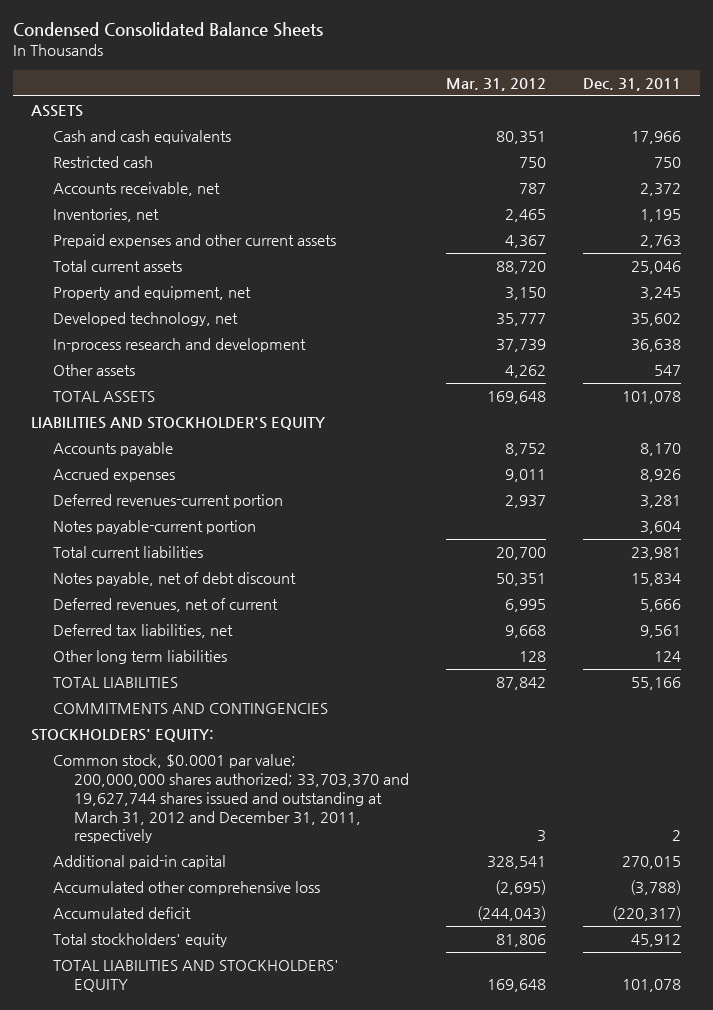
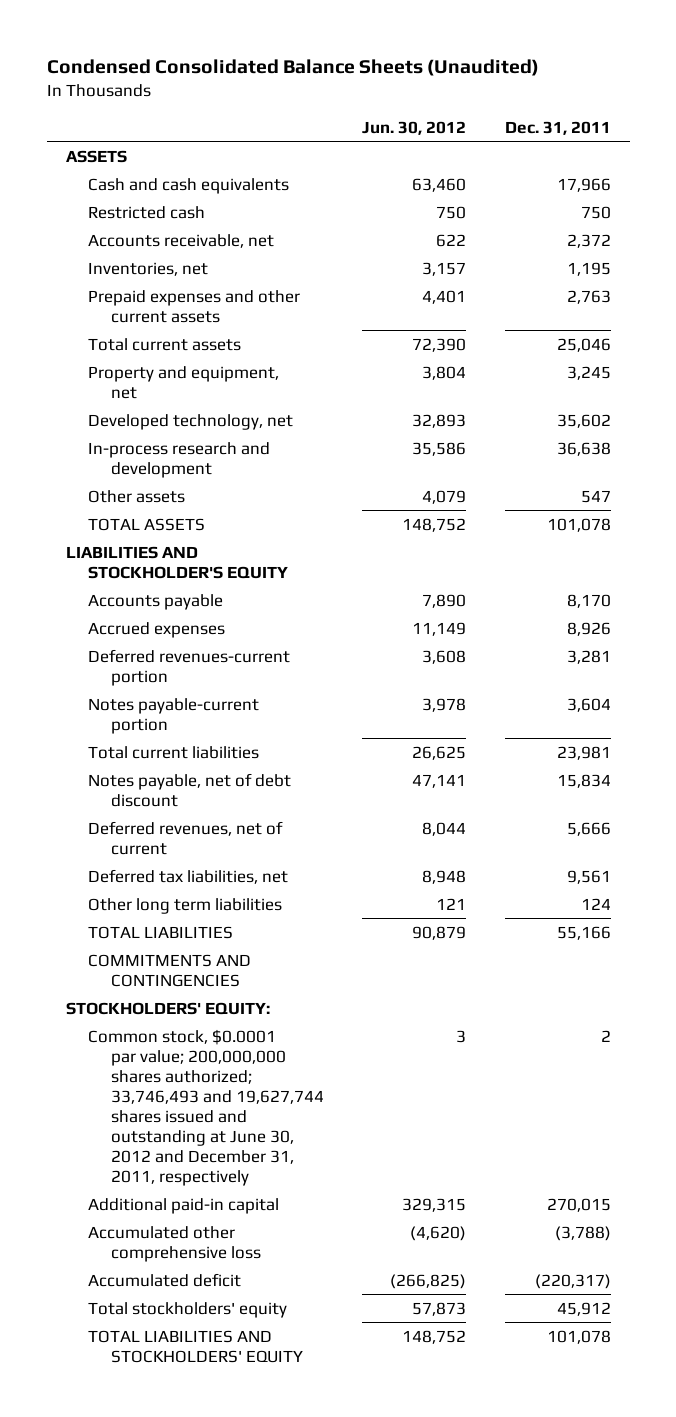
[12,22,323,38] Condensed Consolidated Balance Sheets -> [46,59,539,77] Condensed Consolidated Balance Sheets (Unaudited)
[446,77,547,91] Mar. 31, 2012 -> none
none -> [362,120,467,135] Jun. 30, 2012
[52,754,409,844] Common stock, $0.0001 par value; 200,000,000 shares authorized; 33,703,370 and 19,627,744 shares issued and outstanding at March 31, 2012 and December 31, 2011, respectively -> [88,1028,324,1186] Common stock, $0.0001 par value; 200,000,000 shares authorized; 33,746,493 and 19,627,744 shares issued and outstanding at June 30, 2012 and December 31, 2011, respectively

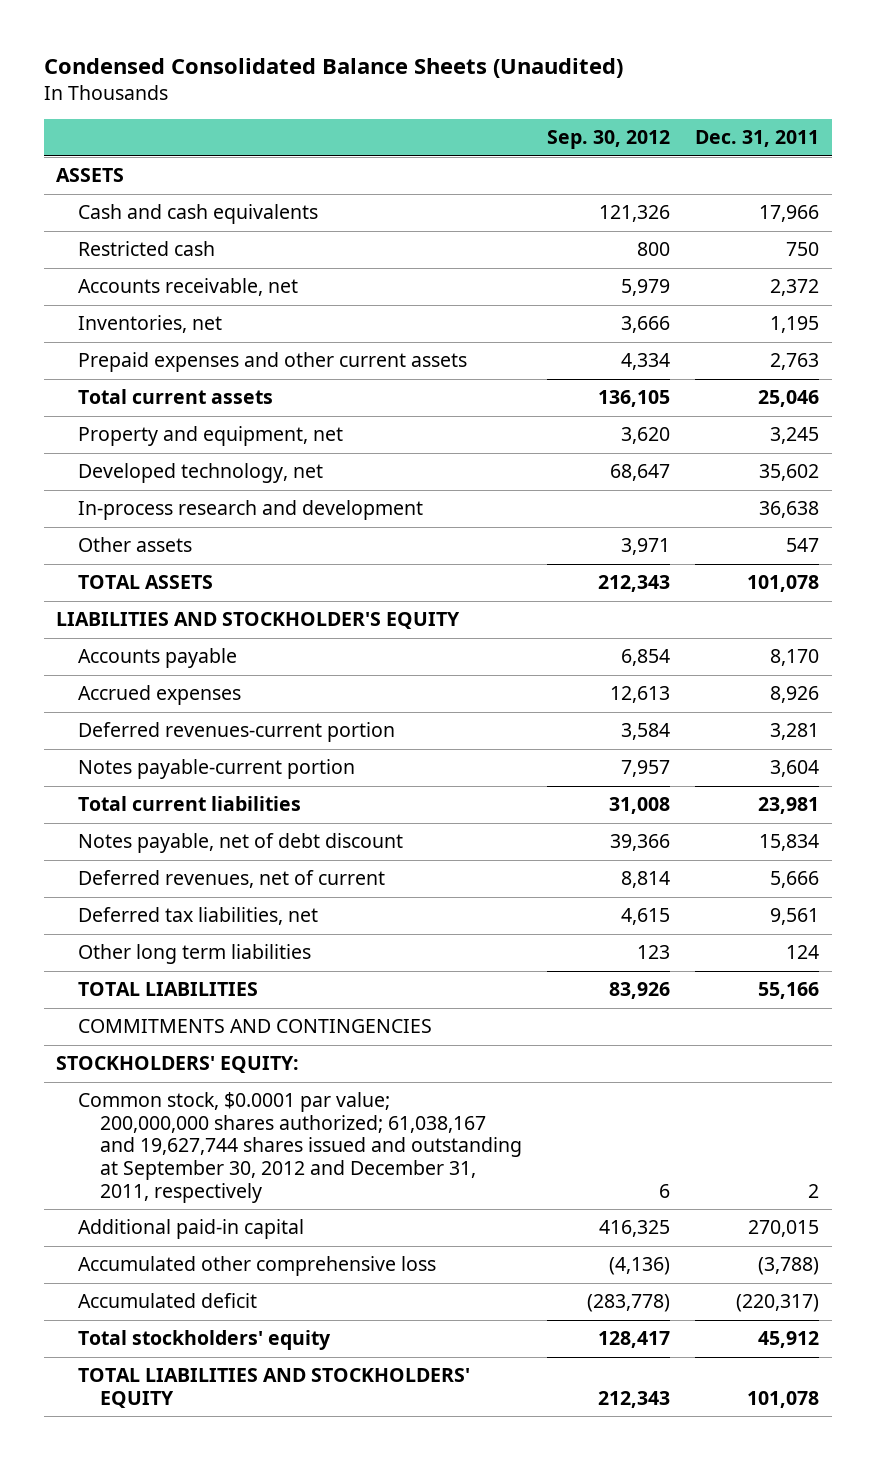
[362,120,467,135] Jun. 30, 2012 -> none
none -> [547,130,671,150] Sep. 30, 2012
[88,1028,324,1186] Common stock, $0.0001 par value; 200,000,000 shares authorized; 33,746,493 and 19,627,744 shares issued and outstanding at June 30, 2012 and December 31, 2011, respectively -> [78,1092,522,1203] Common stock, $0.0001 par value; 200,000,000 shares authorized; 61,038,167 and 19,627,744 shares issued and outstanding at September 30, 2012 and December 31, 2011, respectively

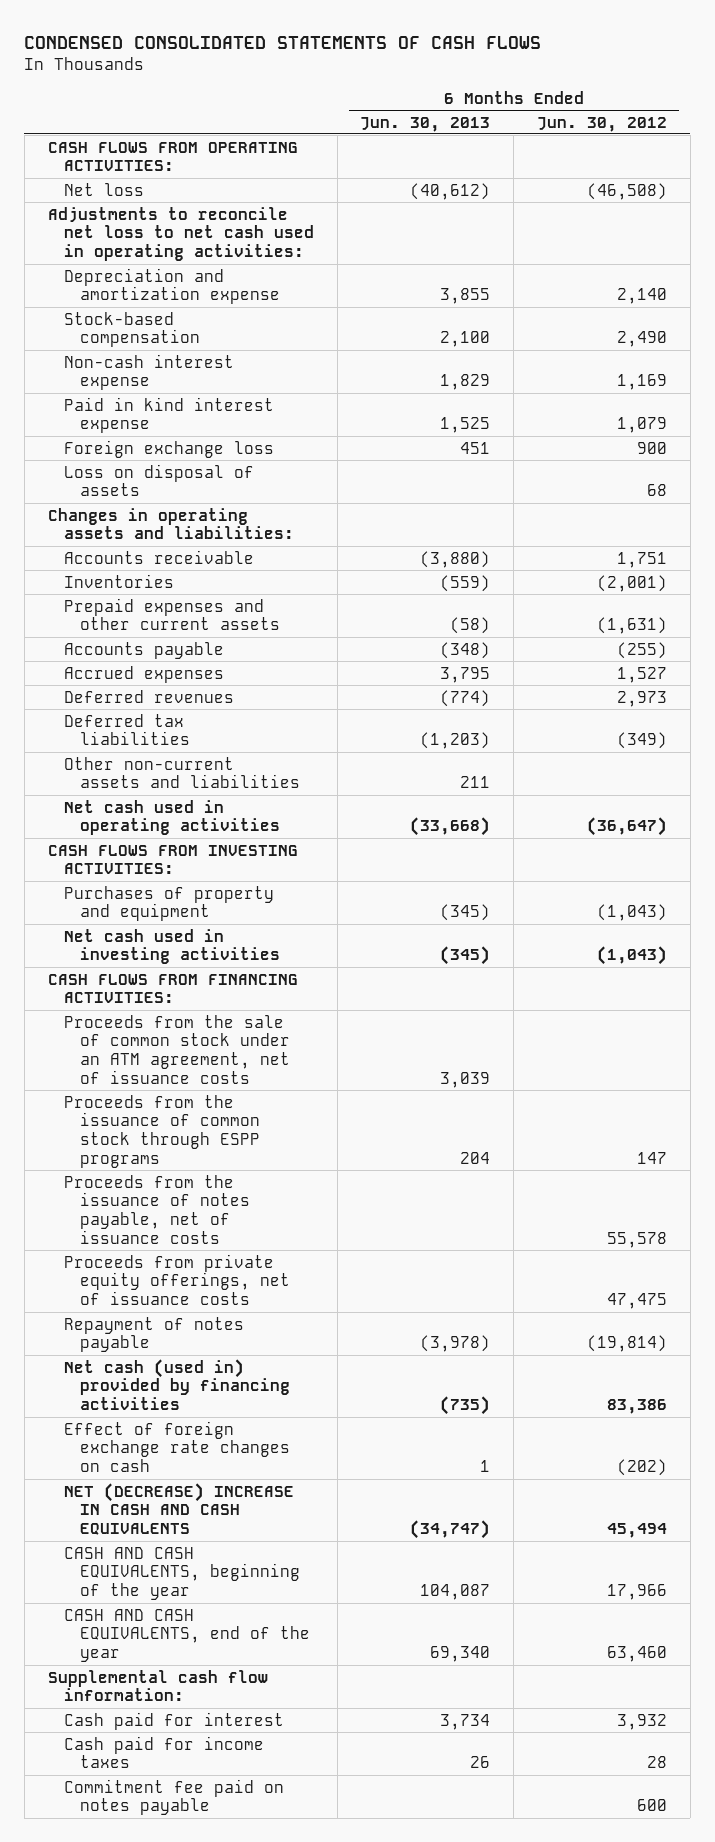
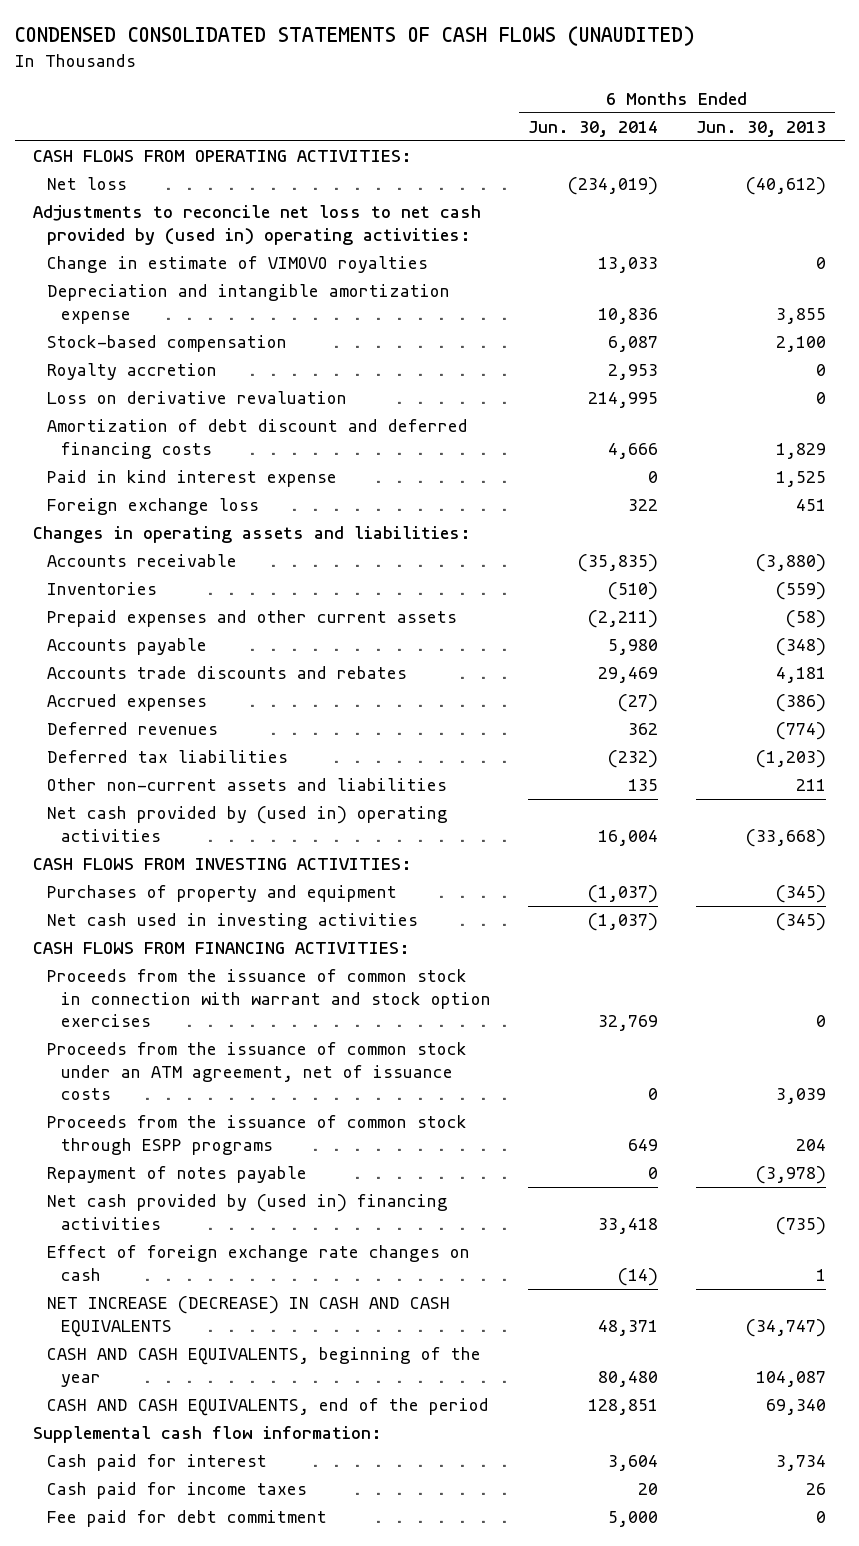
[24,35,542,49] CONDENSED CONSOLIDATED STATEMENTS OF CASH FLOWS -> [14,26,695,47] CONDENSED CONSOLIDATED STATEMENTS OF CASH FLOWS (UNAUDITED)
[537,116,668,132] Jun. 30, 2012 -> none
none -> [528,120,659,137] Jun. 30, 2014
[47,206,314,262] Adjustments to reconcile net loss to net cash used in operating activities: -> [33,205,482,245] Adjustments to reconcile net loss to net cash provided by (used in) operating activities:
none -> [47,256,429,274] Change in estimate of VIMOVO royalties
[63,267,280,305] Depreciation and amortization expense -> [47,284,451,324] Depreciation and intangible amortization expense
none -> [47,363,218,381] Royalty accretion
none -> [47,391,348,405] Loss on derivative revaluation
[63,353,234,391] Non-cash interest expense -> [47,419,469,459] Amortization of debt discount and deferred financing costs
[63,463,254,497] Loss on disposal of assets -> none
none -> [47,666,408,680] Accounts trade discounts and rebates
[440,666,491,683] 3,795 -> [775,694,826,713] (386)
[63,799,280,836] Net cash used in operating activities -> [47,806,449,842] Net cash provided by (used in) operating activities
none -> [47,969,491,1028] Proceeds from the issuance of common stock in connection with warrant and stock option exercises
[63,1014,290,1085] Proceeds from the sale of common stock under an ATM agreement, net of issuance costs -> [47,1042,468,1101] Proceeds from the issuance of common stock under an ATM agreement, net of issuance costs
[63,1174,250,1245] Proceeds from the issuance of notes payable, net of issuance costs -> none
[63,1253,290,1306] Proceeds from private equity offerings, net of issuance costs -> none
[63,1358,290,1411] Net cash (used in) provided by financing activities -> [47,1194,449,1230] Net cash provided by (used in) financing activities
[63,1482,294,1536] NET (DECREASE) INCREASE IN CASH AND CASH EQUIVALENTS -> [47,1296,451,1337] NET INCREASE (DECREASE) IN CASH AND CASH EQUIVALENTS
[63,1608,310,1663] CASH AND CASH EQUIVALENTS, end of the year -> [47,1398,490,1417] CASH AND CASH EQUIVALENTS, end of the period
[63,1778,284,1816] Commitment fee paid on notes payable -> none
none -> [47,1510,328,1528] Fee paid for debt commitment

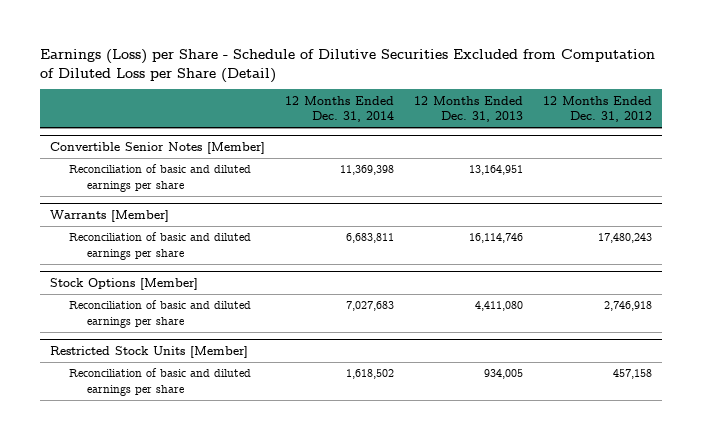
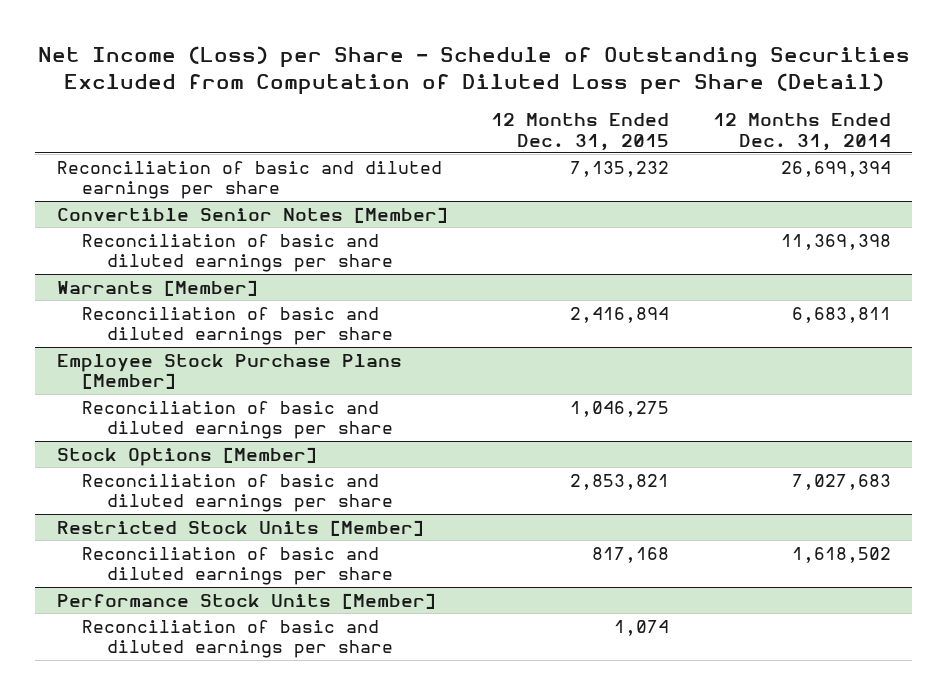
[40,49,656,83] Earnings (Loss) per Share - Schedule of Dilutive Securities Excluded from Computation of Diluted Loss per Share (Detail) -> [37,45,910,95] Net Income (Loss) per Share - Schedule of Outstanding Securities Excluded from Computation of Diluted Loss per Share (Detail)
[414,95,524,123] 12 Months Ended Dec. 31, 2013 -> none
[543,95,653,123] 12 Months Ended Dec. 31, 2012 -> none
none -> [491,112,670,151] 12 Months Ended Dec. 31, 2015
none -> [56,160,442,200] Reconciliation of basic and diluted earnings per share
none -> [56,353,402,390] Employee Stock Purchase Plans [Member]
none -> [81,400,394,440] Reconciliation of basic and diluted earnings per share
none -> [56,592,436,609] Performance Stock Units [Member]
none -> [81,619,394,659] Reconciliation of basic and diluted earnings per share

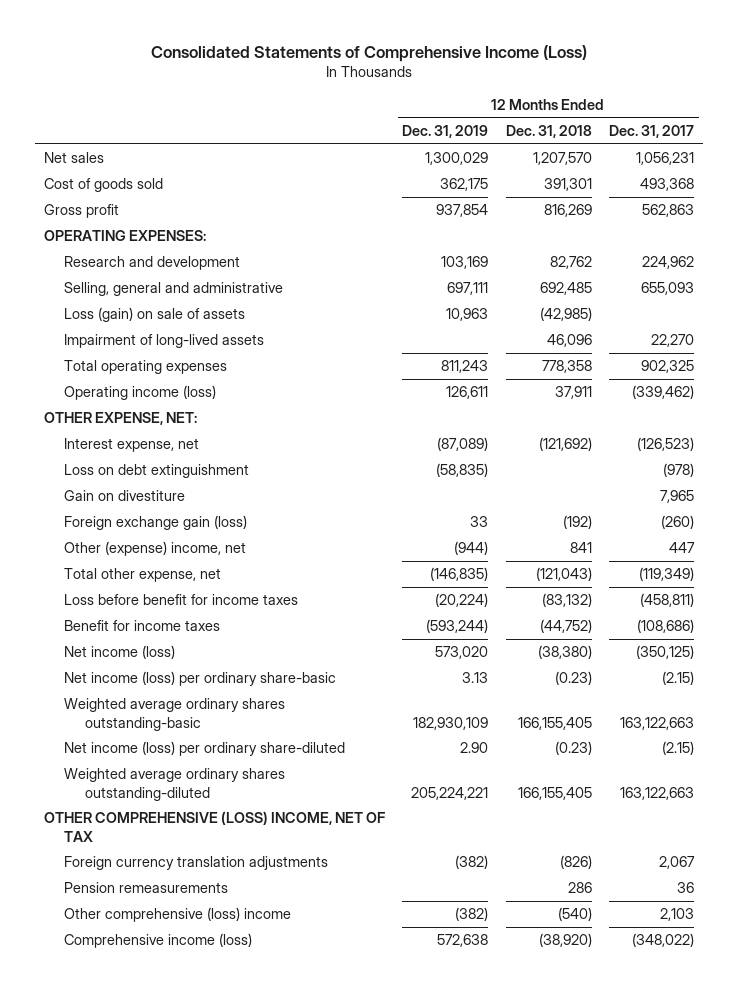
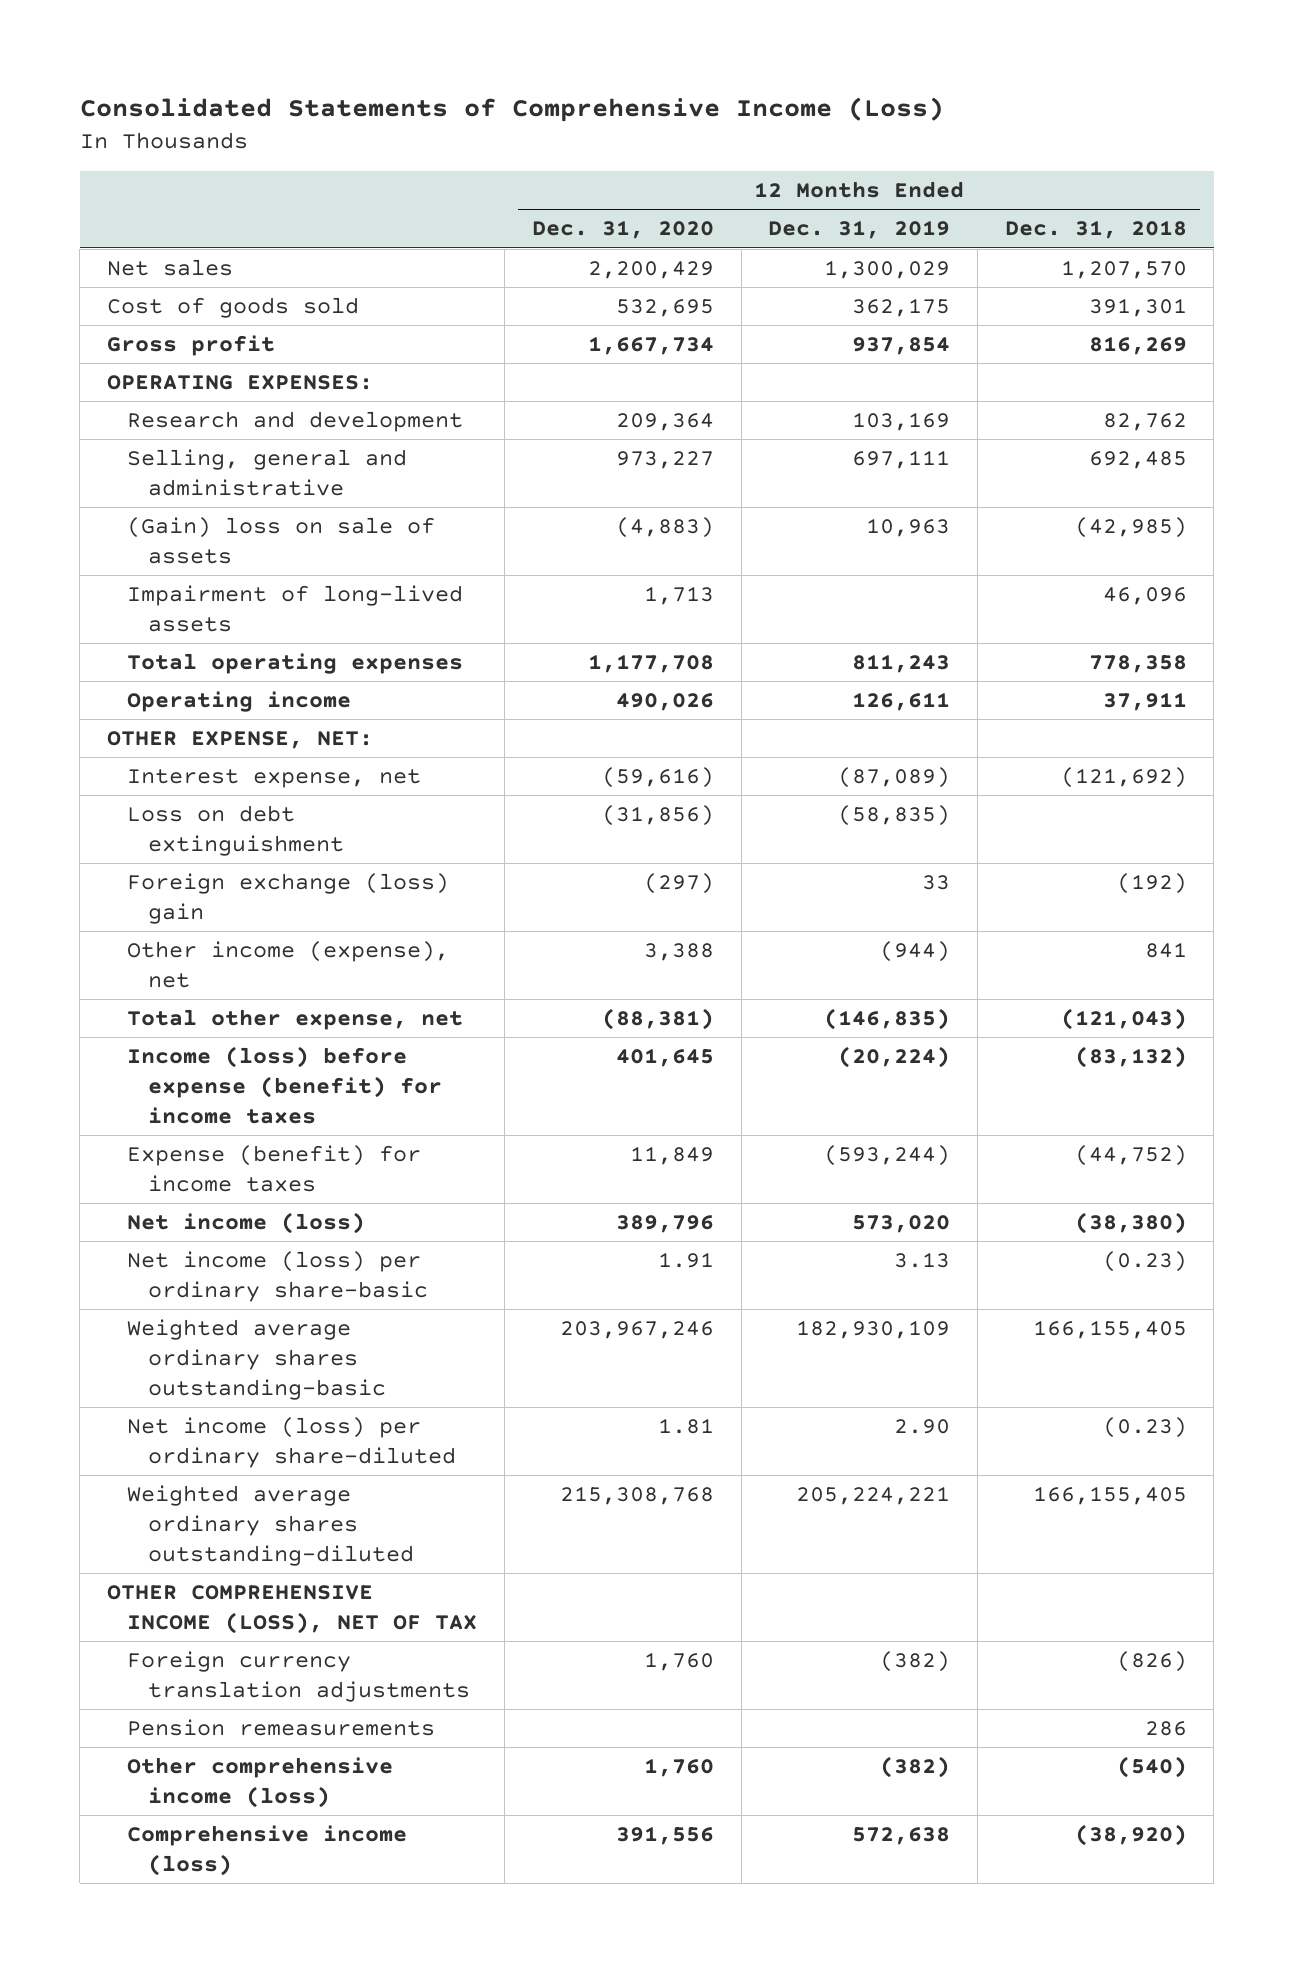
[609,124,695,138] Dec. 31, 2017 -> none
none -> [531,220,714,240] Dec. 31, 2020
[64,307,246,323] Loss (gain) on sale of assets -> [127,517,436,565] (Gain) loss on sale of assets
[64,385,217,401] Operating income (loss) -> [127,691,352,713] Operating income
[64,490,186,502] Gain on divestiture -> none
[64,515,248,531] Foreign exchange gain (loss) -> [127,873,450,925] Foreign exchange (loss) gain
[64,541,247,557] Other (expense) income, net -> [127,941,450,989] Other income (expense), net
[64,594,299,606] Loss before benefit for income taxes -> [127,1046,442,1124] Income (loss) before expense (benefit) for income taxes
[64,620,221,632] Benefit for income taxes -> [127,1145,422,1193] Expense (benefit) for income taxes
[43,811,385,842] OTHER COMPREHENSIVE (LOSS) INCOME, NET OF TAX -> [107,1585,478,1635] OTHER COMPREHENSIVE INCOME (LOSS), NET OF TAX
[64,907,292,923] Other comprehensive (loss) income -> [127,1757,394,1809] Other comprehensive income (loss)

